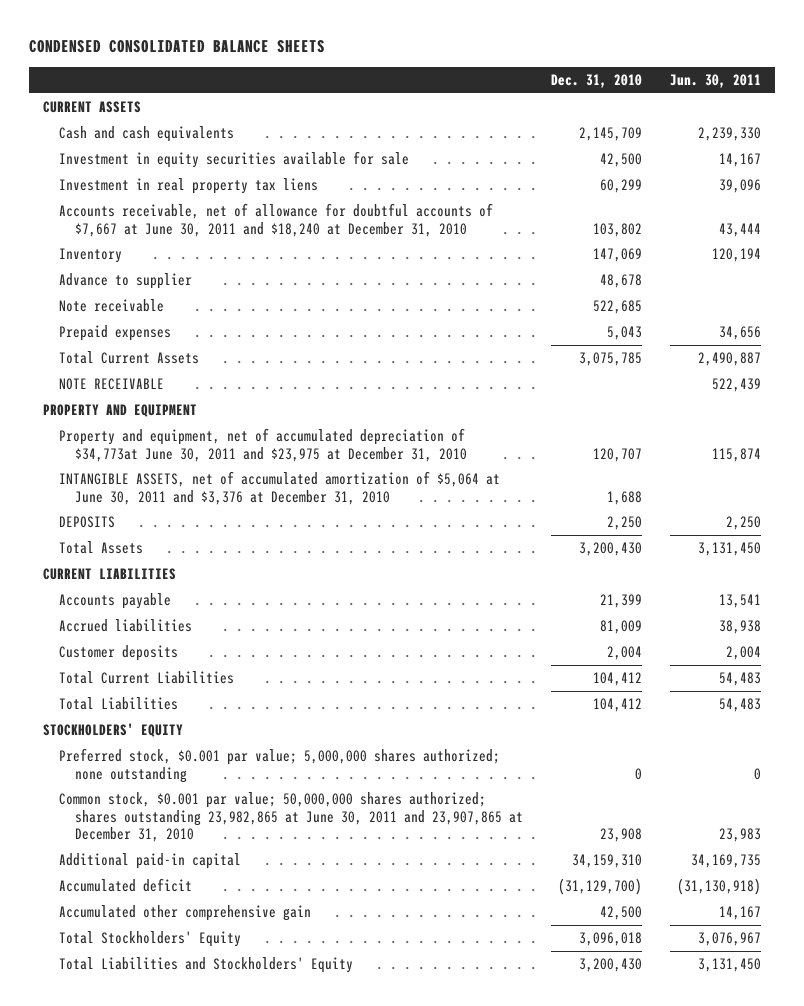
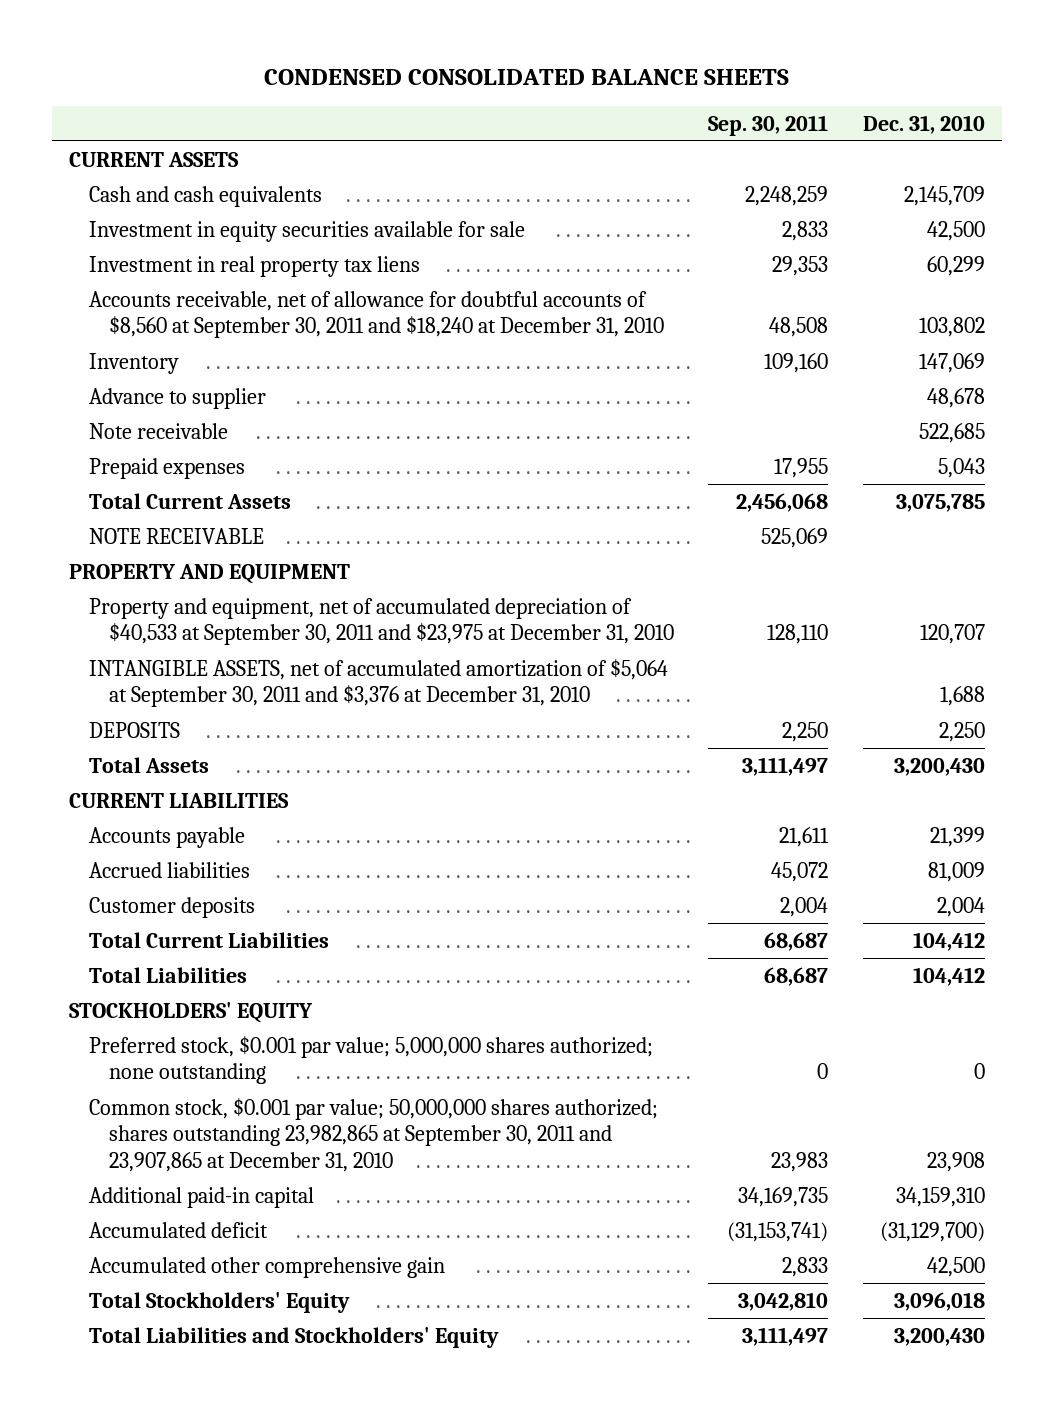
[669,73,761,88] Jun. 30, 2011 -> none
none -> [708,114,829,136] Sep. 30, 2011
[59,203,494,237] Accounts receivable, net of allowance for doubtful accounts of $7,667 at June 30, 2011 and $18,240 at December 31, 2010 -> [88,290,665,339] Accounts receivable, net of allowance for doubtful accounts of $8,560 at September 30, 2011 and $18,240 at December 31, 2010
[59,428,468,462] Property and equipment, net of accumulated depreciation of $34,773at June 30, 2011 and $23,975 at December 31, 2010 -> [88,597,675,646] Property and equipment, net of accumulated depreciation of $40,533 at September 30, 2011 and $23,975 at December 31, 2010
[59,471,501,505] INTANGIBLE ASSETS, net of accumulated amortization of $5,064 at June 30, 2011 and $3,376 at December 31, 2010 -> [88,658,668,708] INTANGIBLE ASSETS, net of accumulated amortization of $5,064 at September 30, 2011 and $3,376 at December 31, 2010
[59,792,524,843] Common stock, $0.001 par value; 50,000,000 shares authorized; shares outstanding 23,982,865 at June 30, 2011 and 23,907,865 at December 31, 2010 -> [88,1097,658,1173] Common stock, $0.001 par value; 50,000,000 shares authorized; shares outstanding 23,982,865 at September 30, 2011 and 23,907,865 at December 31, 2010

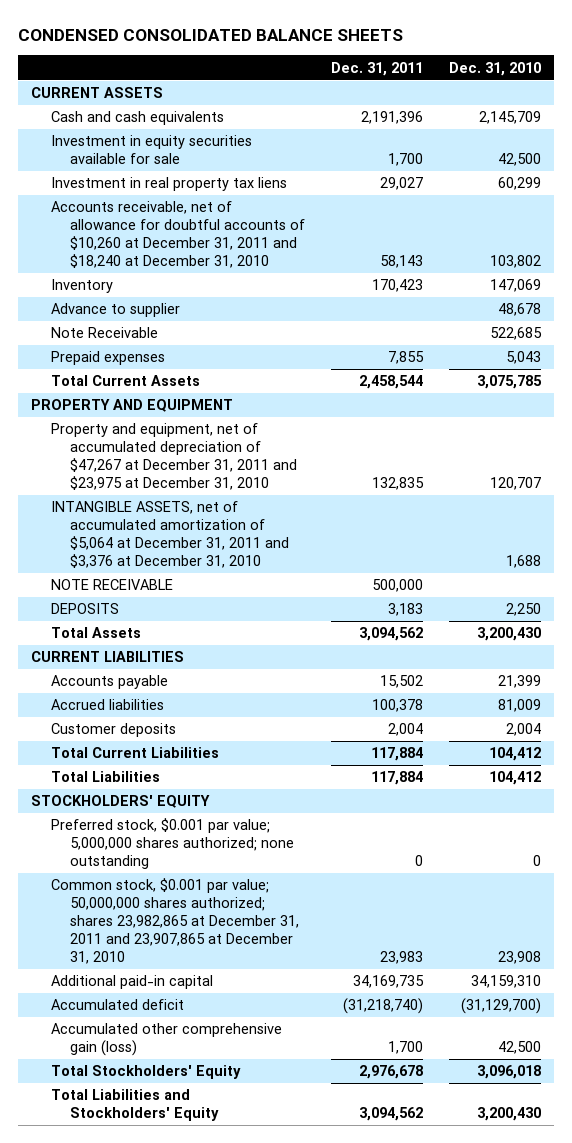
[708,114,829,136] Sep. 30, 2011 -> none
none -> [331,61,424,76] Dec. 31, 2011
[88,290,665,339] Accounts receivable, net of allowance for doubtful accounts of $8,560 at September 30, 2011 and $18,240 at December 31, 2010 -> [50,201,306,268] Accounts receivable, net of allowance for doubtful accounts of $10,260 at December 31, 2011 and $18,240 at December 31, 2010
[88,422,228,439] Note receivable -> [50,327,158,339] Note Receivable
[88,597,675,646] Property and equipment, net of accumulated depreciation of $40,533 at September 30, 2011 and $23,975 at December 31, 2010 -> [50,423,298,490] Property and equipment, net of accumulated depreciation of $47,267 at December 31, 2011 and $23,975 at December 31, 2010
[88,658,668,708] INTANGIBLE ASSETS, net of accumulated amortization of $5,064 at September 30, 2011 and $3,376 at December 31, 2010 -> [50,501,290,568] INTANGIBLE ASSETS, net of accumulated amortization of $5,064 at December 31, 2011 and $3,376 at December 31, 2010
[88,527,264,544] NOTE RECEIVABLE -> [50,579,173,591] NOTE RECEIVABLE
[88,1097,658,1173] Common stock, $0.001 par value; 50,000,000 shares authorized; shares outstanding 23,982,865 at September 30, 2011 and 23,907,865 at December 31, 2010 -> [50,878,300,964] Common stock, $0.001 par value; 50,000,000 shares authorized; shares 23,982,865 at December 31, 2011 and 23,907,865 at December 31, 2010
[88,1256,445,1278] Accumulated other comprehensive gain -> [50,1023,282,1057] Accumulated other comprehensive gain (loss)

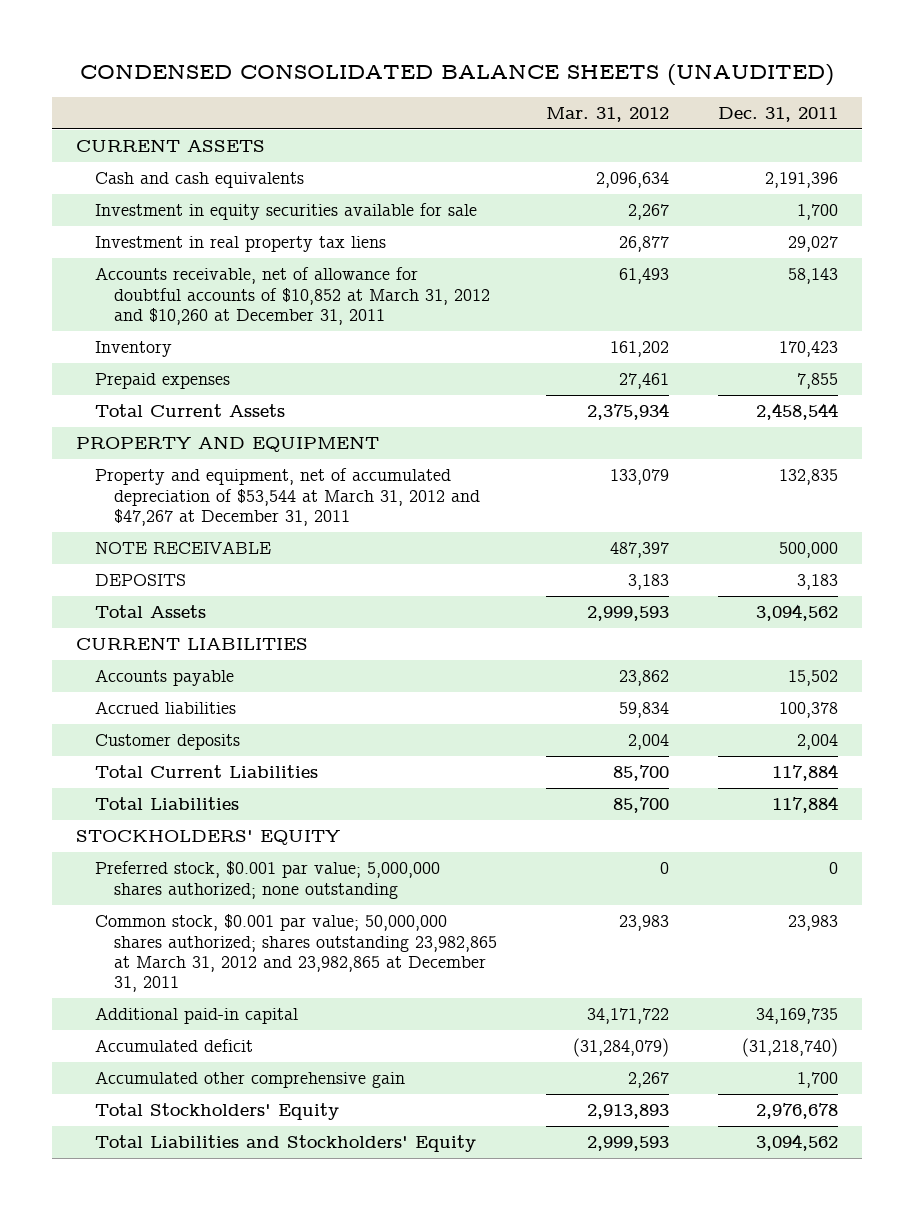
[17,28,403,41] CONDENSED CONSOLIDATED BALANCE SHEETS -> [80,64,835,87] CONDENSED CONSOLIDATED BALANCE SHEETS (UNAUDITED)
[449,61,542,76] Dec. 31, 2010 -> none
none -> [546,107,670,123] Mar. 31, 2012
[50,201,306,268] Accounts receivable, net of allowance for doubtful accounts of $10,260 at December 31, 2011 and $18,240 at December 31, 2010 -> [95,267,491,325] Accounts receivable, net of allowance for doubtful accounts of $10,852 at March 31, 2012 and $10,260 at December 31, 2011
[50,303,180,318] Advance to supplier -> none
[50,327,158,339] Note Receivable -> none
[50,501,290,568] INTANGIBLE ASSETS, net of accumulated amortization of $5,064 at December 31, 2011 and $3,376 at December 31, 2010 -> none
[50,423,298,490] Property and equipment, net of accumulated depreciation of $47,267 at December 31, 2011 and $23,975 at December 31, 2010 -> [95,468,481,526] Property and equipment, net of accumulated depreciation of $53,544 at March 31, 2012 and $47,267 at December 31, 2011
[50,878,300,964] Common stock, $0.001 par value; 50,000,000 shares authorized; shares 23,982,865 at December 31, 2011 and 23,907,865 at December 31, 2010 -> [95,914,498,993] Common stock, $0.001 par value; 50,000,000 shares authorized; shares outstanding 23,982,865 at March 31, 2012 and 23,982,865 at December 31, 2011
[50,1023,282,1057] Accumulated other comprehensive gain (loss) -> [95,1071,406,1089] Accumulated other comprehensive gain

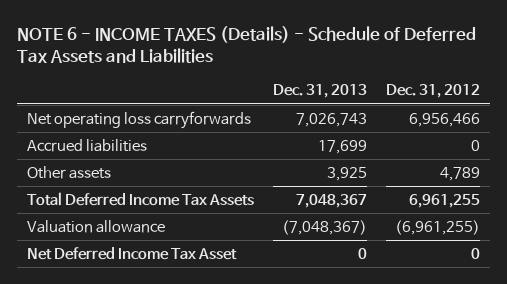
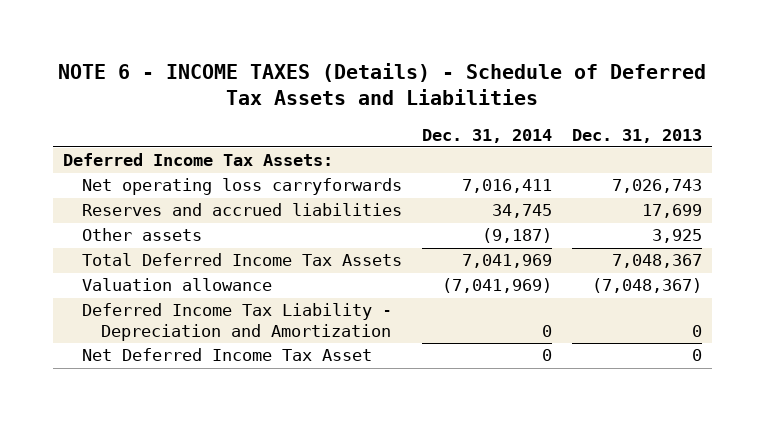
[386,84,481,99] Dec. 31, 2012 -> none
none -> [421,128,552,143] Dec. 31, 2014
none -> [62,153,333,167] Deferred Income Tax Assets:
[26,138,147,152] Accrued liabilities -> [81,203,402,217] Reserves and accrued liabilities
none -> [81,303,392,341] Deferred Income Tax Liability - Depreciation and Amortization

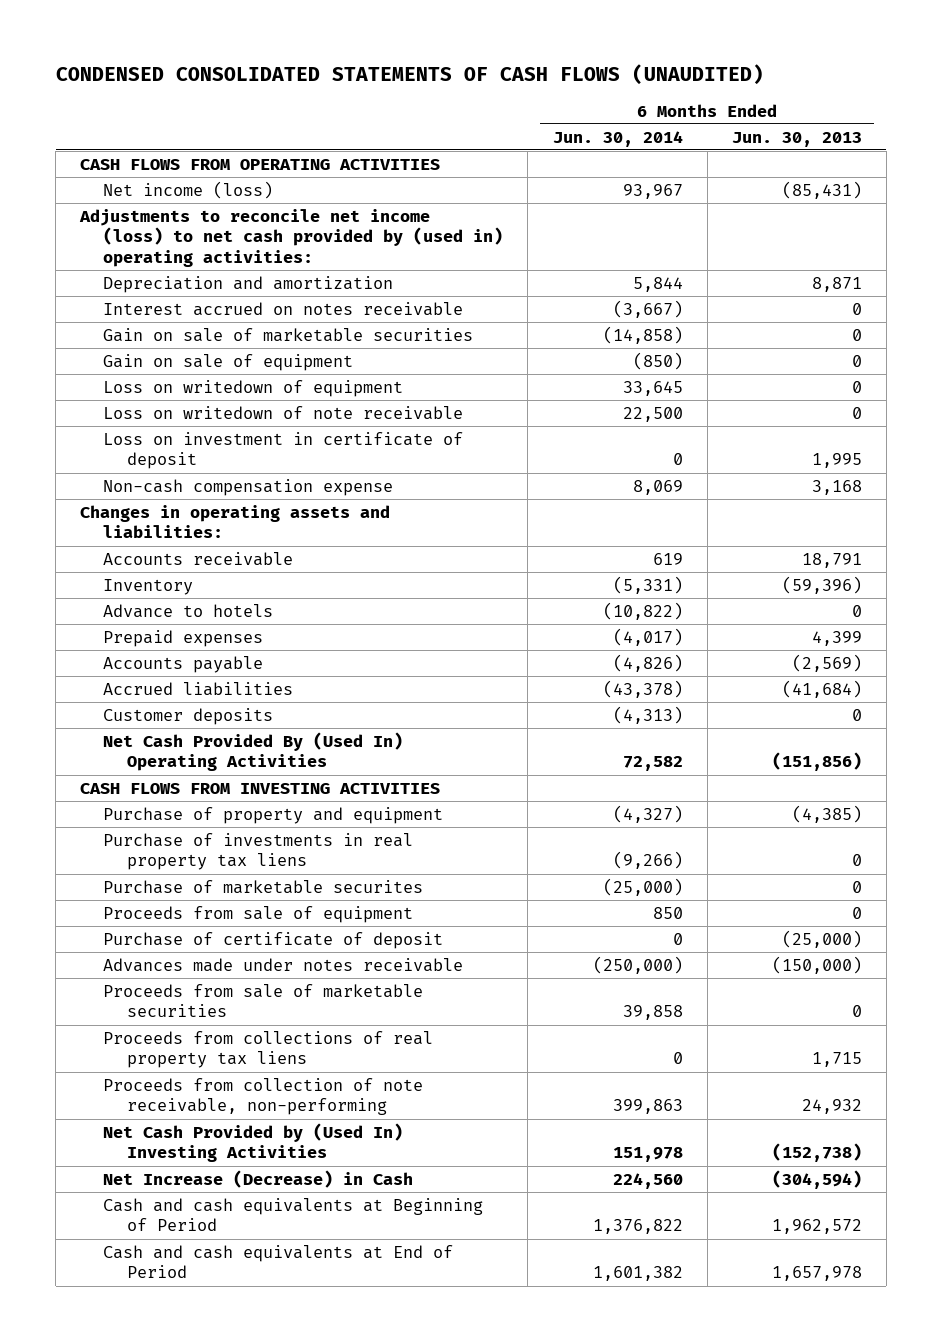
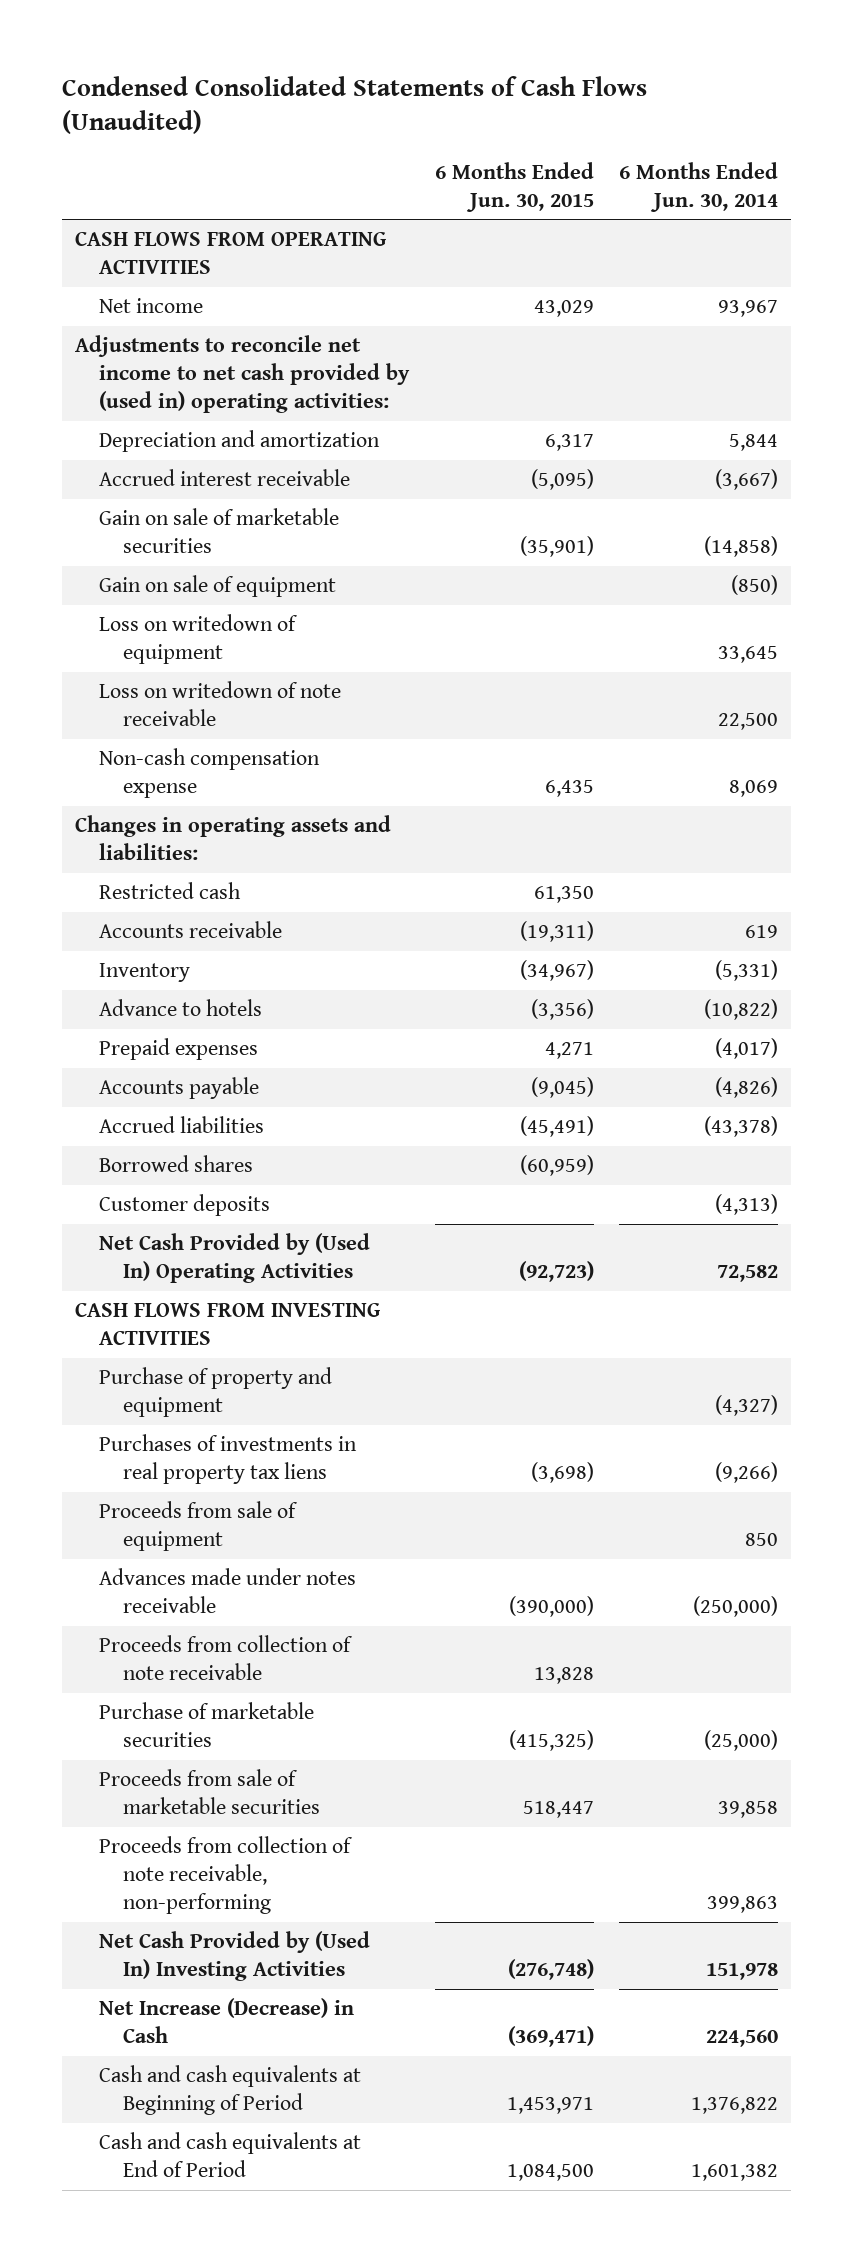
[55,64,764,86] CONDENSED CONSOLIDATED STATEMENTS OF CASH FLOWS (UNAUDITED) -> [62,76,648,135] Condensed Consolidated Statements of Cash Flows (Unaudited)
[731,131,862,147] Jun. 30, 2013 -> none
none -> [434,161,594,212] 6 Months Ended Jun. 30, 2015
[103,180,274,199] Net income (loss) -> [99,298,204,314] Net income
[79,208,504,268] Adjustments to reconcile net income (loss) to net cash provided by (used in) operating activities: -> [74,335,411,414] Adjustments to reconcile net income to net cash provided by (used in) operating activities:
[103,301,464,316] Interest accrued on notes receivable -> [99,469,351,487] Accrued interest receivable
[103,431,464,470] Loss on investment in certificate of deposit -> none
none -> [99,882,242,900] Restricted cash
none -> [99,1155,254,1173] Borrowed shares
[103,731,404,772] Net Cash Provided By (Used In) Operating Activities -> [99,1233,371,1284] Net Cash Provided by (Used In) Operating Activities
[103,879,424,894] Purchase of marketable securites -> none
[103,832,414,871] Purchase of investments in real property tax liens -> [99,1434,358,1485] Purchases of investments in real property tax liens
[103,931,444,949] Purchase of certificate of deposit -> none
none -> [99,1635,354,1681] Proceeds from collection of note receivable
none -> [99,1702,315,1748] Purchase of marketable securities
[103,1030,434,1069] Proceeds from collections of real property tax liens -> none

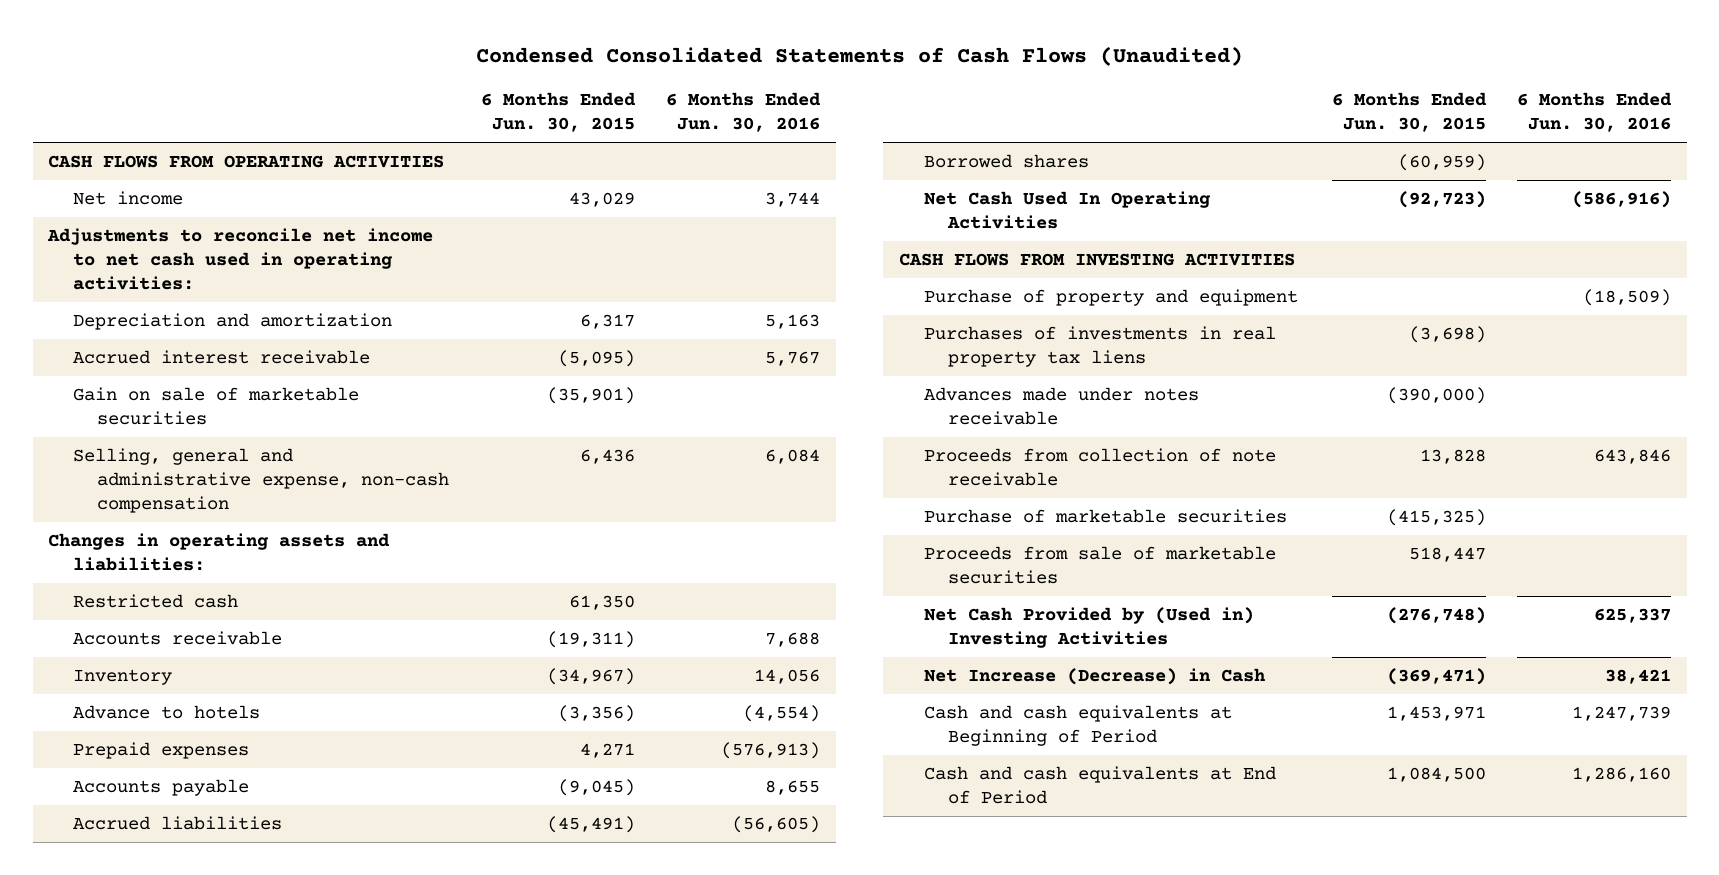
[619,161,779,212] 6 Months Ended Jun. 30, 2014 -> none
none -> [666,92,822,133] 6 Months Ended Jun. 30, 2016
[74,335,411,414] Adjustments to reconcile net income to net cash provided by (used in) operating activities: -> [47,228,434,290] Adjustments to reconcile net income to net cash used in operating activities:
[99,575,337,598] Gain on sale of equipment -> none
[99,614,299,665] Loss on writedown of equipment -> none
[99,681,342,727] Loss on writedown of note receivable -> none
[99,748,321,799] Non-cash compensation expense -> [72,448,450,513] Selling, general and administrative expense, non-cash compensation
[544,780,594,798] 6,435 -> [579,449,635,465] 6,436
[99,1194,271,1217] Customer deposits -> none
[99,1233,371,1284] Net Cash Provided by (Used In) Operating Activities -> [923,191,1211,229] Net Cash Used In Operating Activities
[99,1501,299,1552] Proceeds from sale of equipment -> none
[99,1836,354,1915] Proceeds from collection of note receivable, non-performing -> none
[99,1931,371,1982] Net Cash Provided by (Used In) Investing Activities -> [923,607,1254,648] Net Cash Provided by (Used in) Investing Activities

